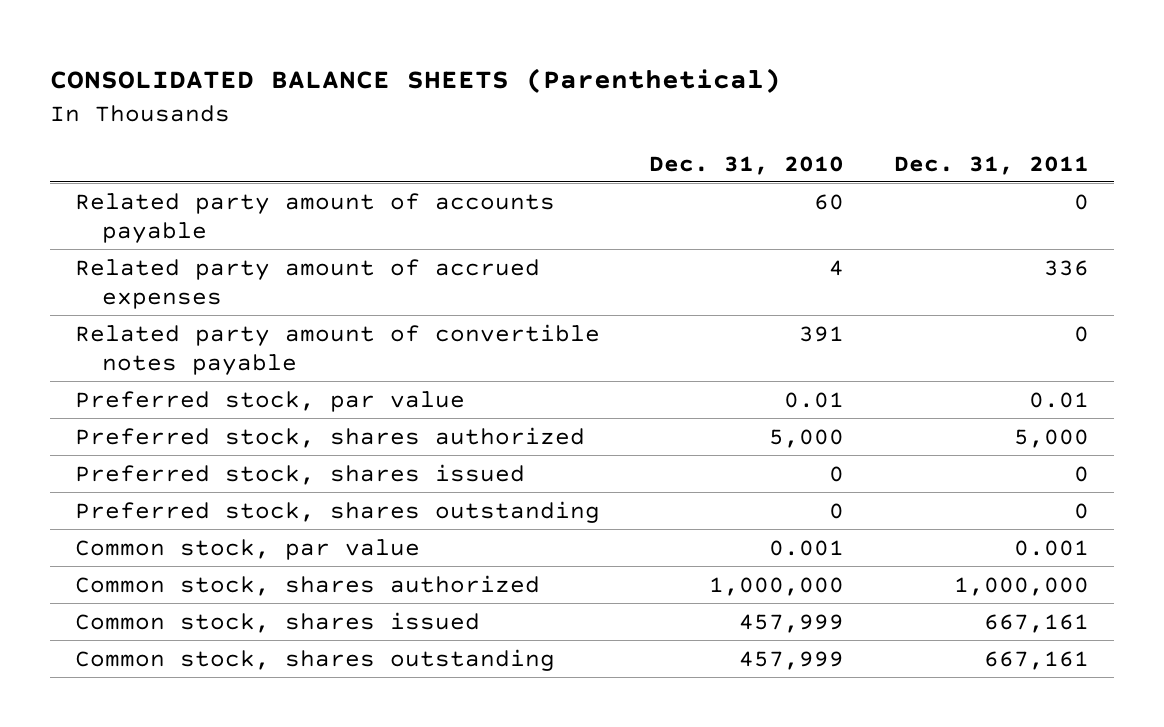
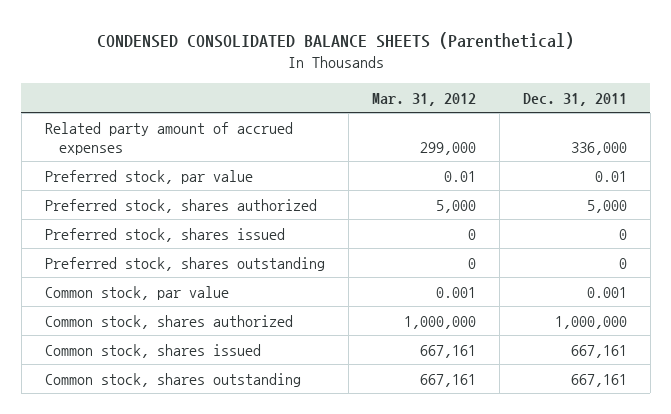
[49,67,781,93] CONSOLIDATED BALANCE SHEETS (Parenthetical) -> [96,31,574,49] CONDENSED CONSOLIDATED BALANCE SHEETS (Parenthetical)
[649,155,845,175] Dec. 31, 2010 -> none
none -> [371,92,476,106] Mar. 31, 2012
[74,192,555,244] Related party amount of accounts payable -> none
[74,323,600,376] Related party amount of convertible notes payable -> none
[1044,259,1090,276] 336 -> [570,141,627,155] 336,000

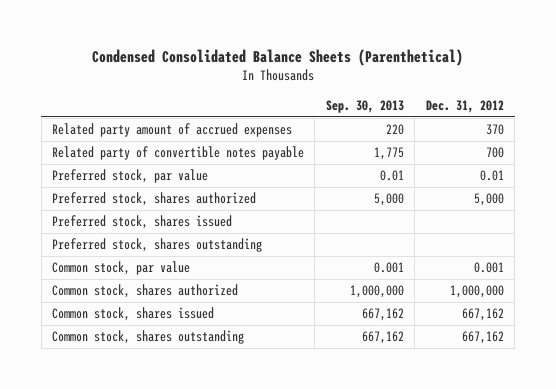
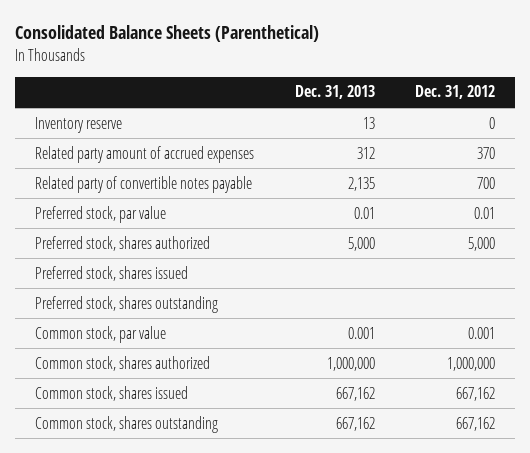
[91,49,463,67] Condensed Consolidated Balance Sheets (Parenthetical) -> [14,25,319,43] Consolidated Balance Sheets (Parenthetical)
[325,100,404,114] Sep. 30, 2013 -> none
none -> [294,85,375,100] Dec. 31, 2013
none -> [35,116,123,133] Inventory reserve

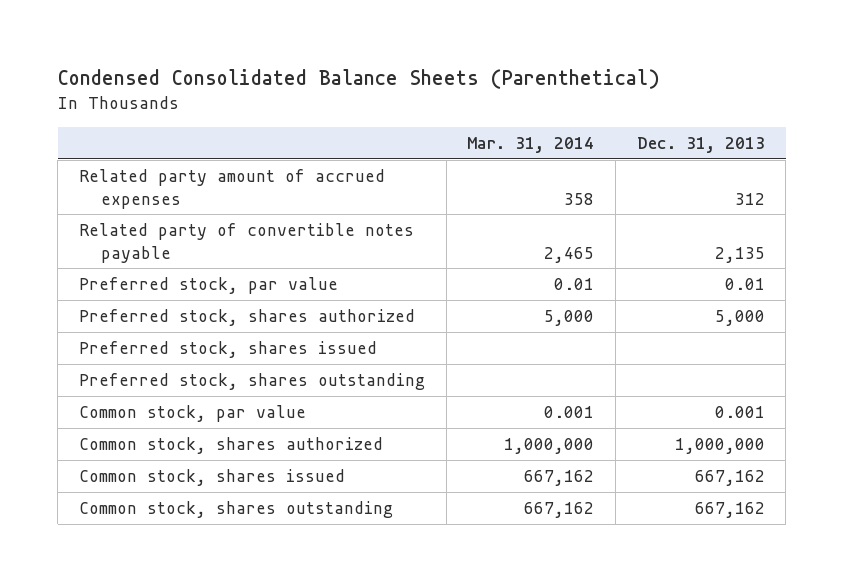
[14,25,319,43] Consolidated Balance Sheets (Parenthetical) -> [57,69,660,90] Condensed Consolidated Balance Sheets (Parenthetical)
[415,85,496,100] Dec. 31, 2012 -> none
none -> [467,136,595,153] Mar. 31, 2014
[35,116,123,133] Inventory reserve -> none

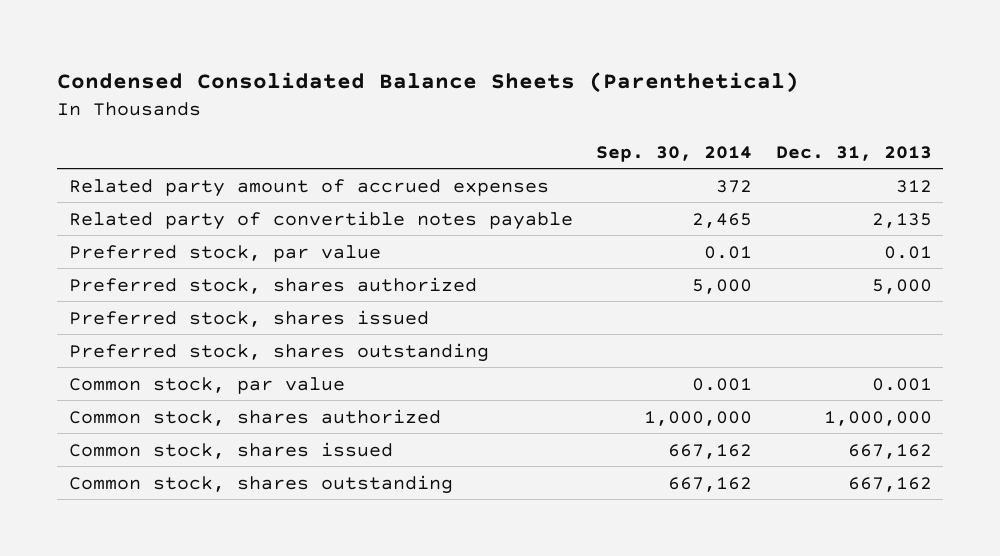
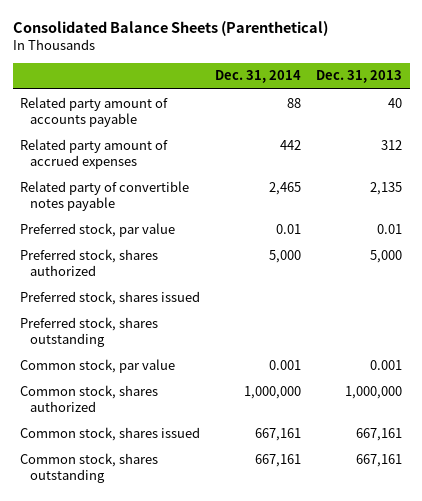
[56,71,799,93] Condensed Consolidated Balance Sheets (Parenthetical) -> [12,20,328,36] Consolidated Balance Sheets (Parenthetical)
[596,145,753,162] Sep. 30, 2014 -> none
none -> [215,70,302,84] Dec. 31, 2014
none -> [20,96,169,127] Related party amount of accounts payable
[847,443,932,459] 667,162 -> [356,427,403,441] 667,161
[847,476,932,492] 667,162 -> [356,453,403,467] 667,161

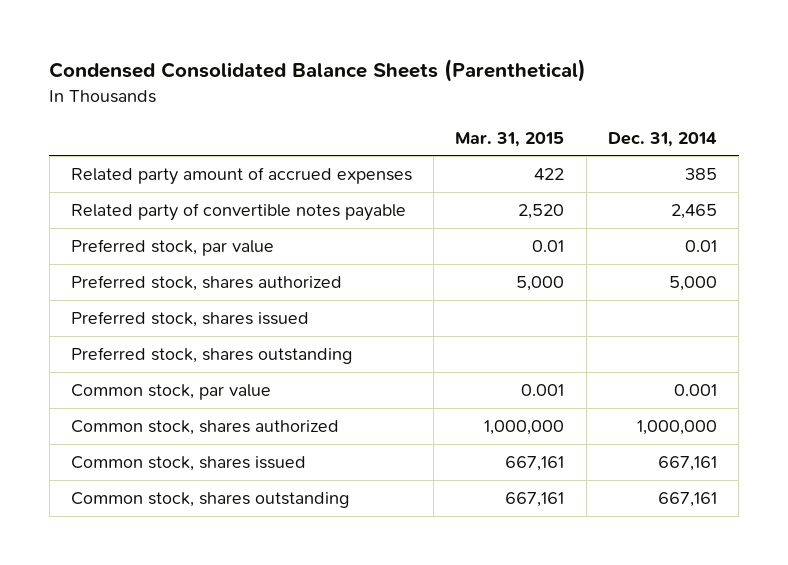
[12,20,328,36] Consolidated Balance Sheets (Parenthetical) -> [49,59,587,83] Condensed Consolidated Balance Sheets (Parenthetical)
[316,70,403,84] Dec. 31, 2013 -> none
none -> [455,131,565,147] Mar. 31, 2015
[20,96,169,127] Related party amount of accounts payable -> none
[280,139,302,150] 442 -> [684,167,717,180] 385

